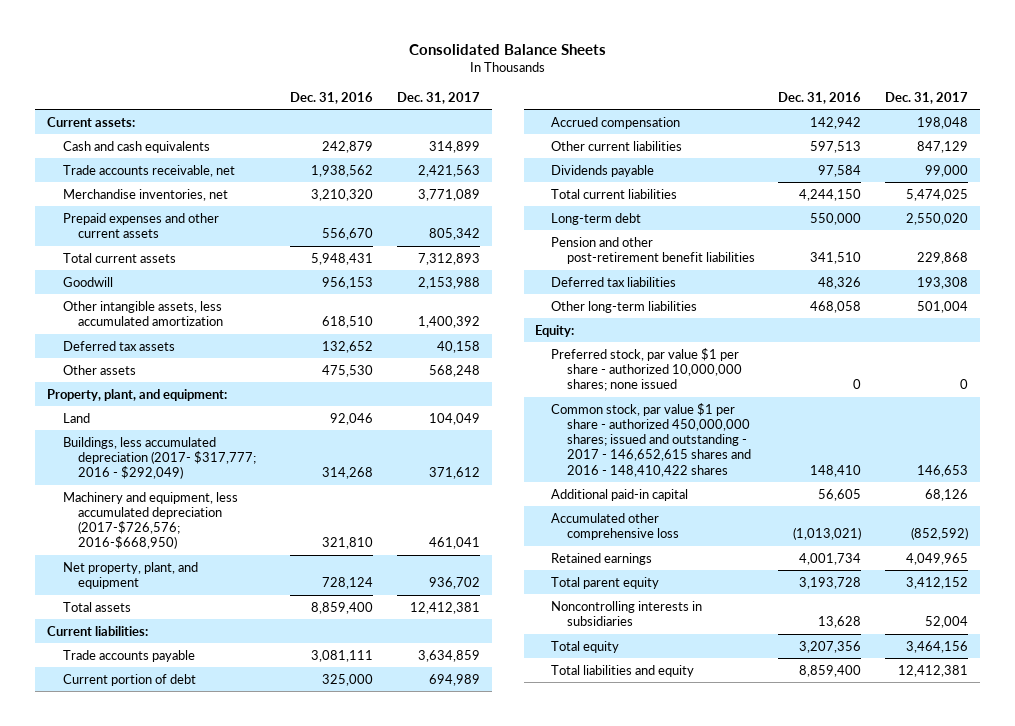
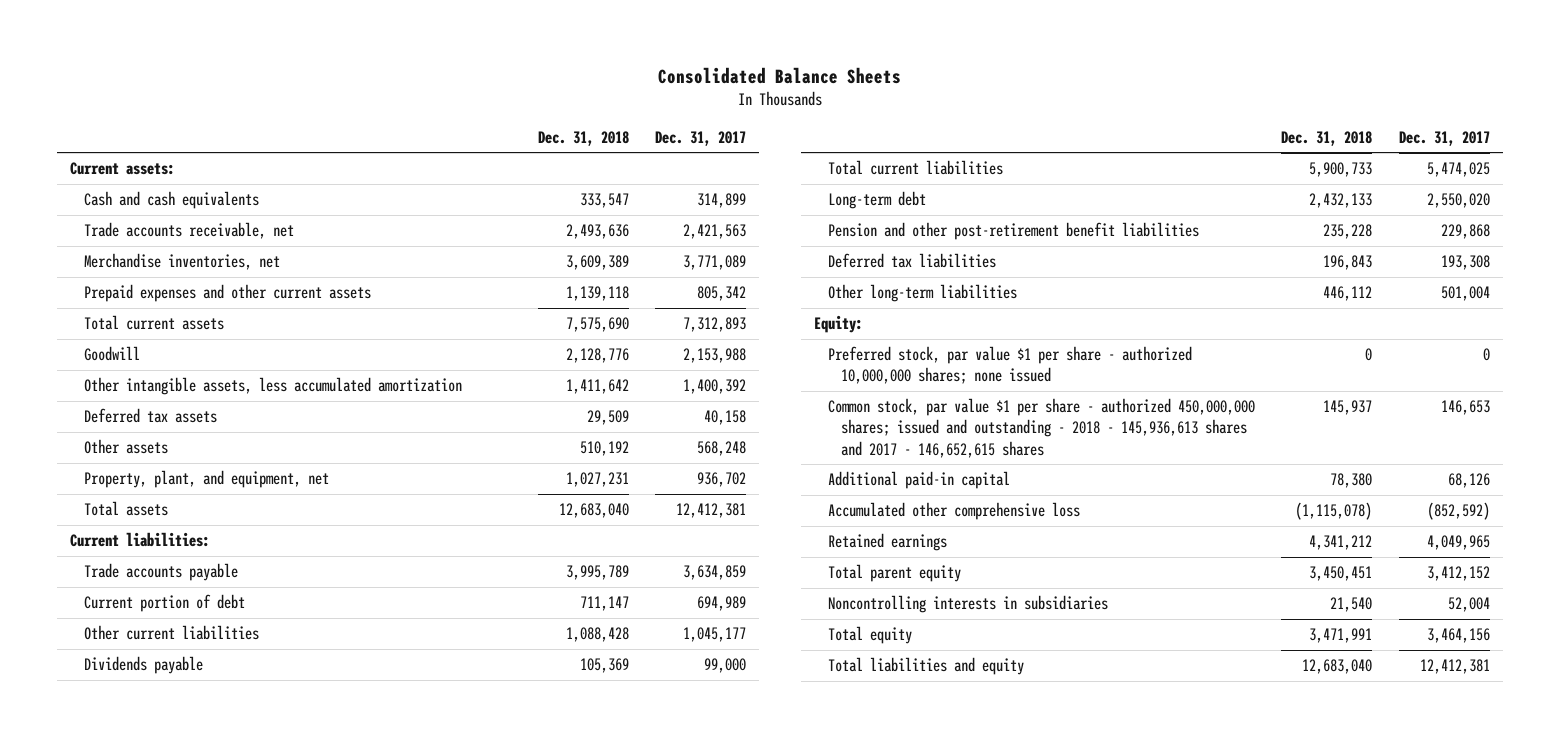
[290,91,374,104] Dec. 31, 2016 -> none
none -> [537,130,629,146] Dec. 31, 2018
[47,388,228,401] Property, plant, and equipment: -> none
[62,412,90,423] Land -> none
[62,436,257,480] Buildings, less accumulated depreciation (2017- $317,777; 2016 - $292,049) -> none
[62,491,238,550] Machinery and equipment, less accumulated depreciation (2017-$726,576; 2016-$668,950) -> none
[62,561,198,589] Net property, plant, and equipment -> [83,470,329,489] Property, plant, and equipment, net
[551,116,681,129] Accrued compensation -> none
[917,140,969,153] 847,129 -> [683,627,747,643] 1,045,177
[551,402,751,477] Common stock, par value $1 per share - authorized 450,000,000 shares; issued and outstanding - 2017 - 146,652,615 shares and 2016 - 148,410,422 shares -> [827,398,1255,458] Common stock, par value $1 per share - authorized 450,000,000 shares; issued and outstanding - 2018 - 145,936,613 shares and 2017 - 146,652,615 shares

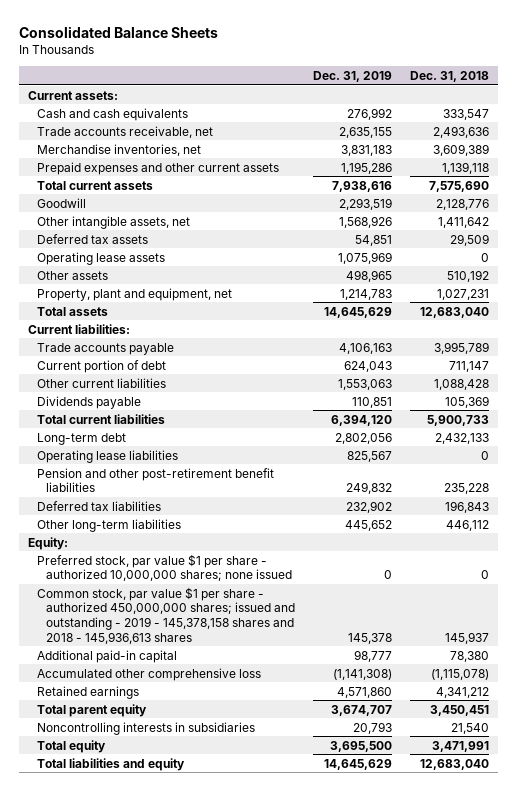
[655,130,747,146] Dec. 31, 2017 -> none
none -> [312,71,392,83] Dec. 31, 2019
[83,377,462,396] Other intangible assets, less accumulated amortization -> [36,215,190,229] Other intangible assets, net
none -> [36,251,165,265] Operating lease assets
[83,470,329,489] Property, plant, and equipment, net -> [36,287,232,301] Property, plant and equipment, net
none -> [36,449,178,463] Operating lease liabilities
[827,398,1255,458] Common stock, par value $1 per share - authorized 450,000,000 shares; issued and outstanding - 2018 - 145,936,613 shares and 2017 - 146,652,615 shares -> [36,586,295,644] Common stock, par value $1 per share - authorized 450,000,000 shares; issued and outstanding - 2019 - 145,378,158 shares and 2018 - 145,936,613 shares

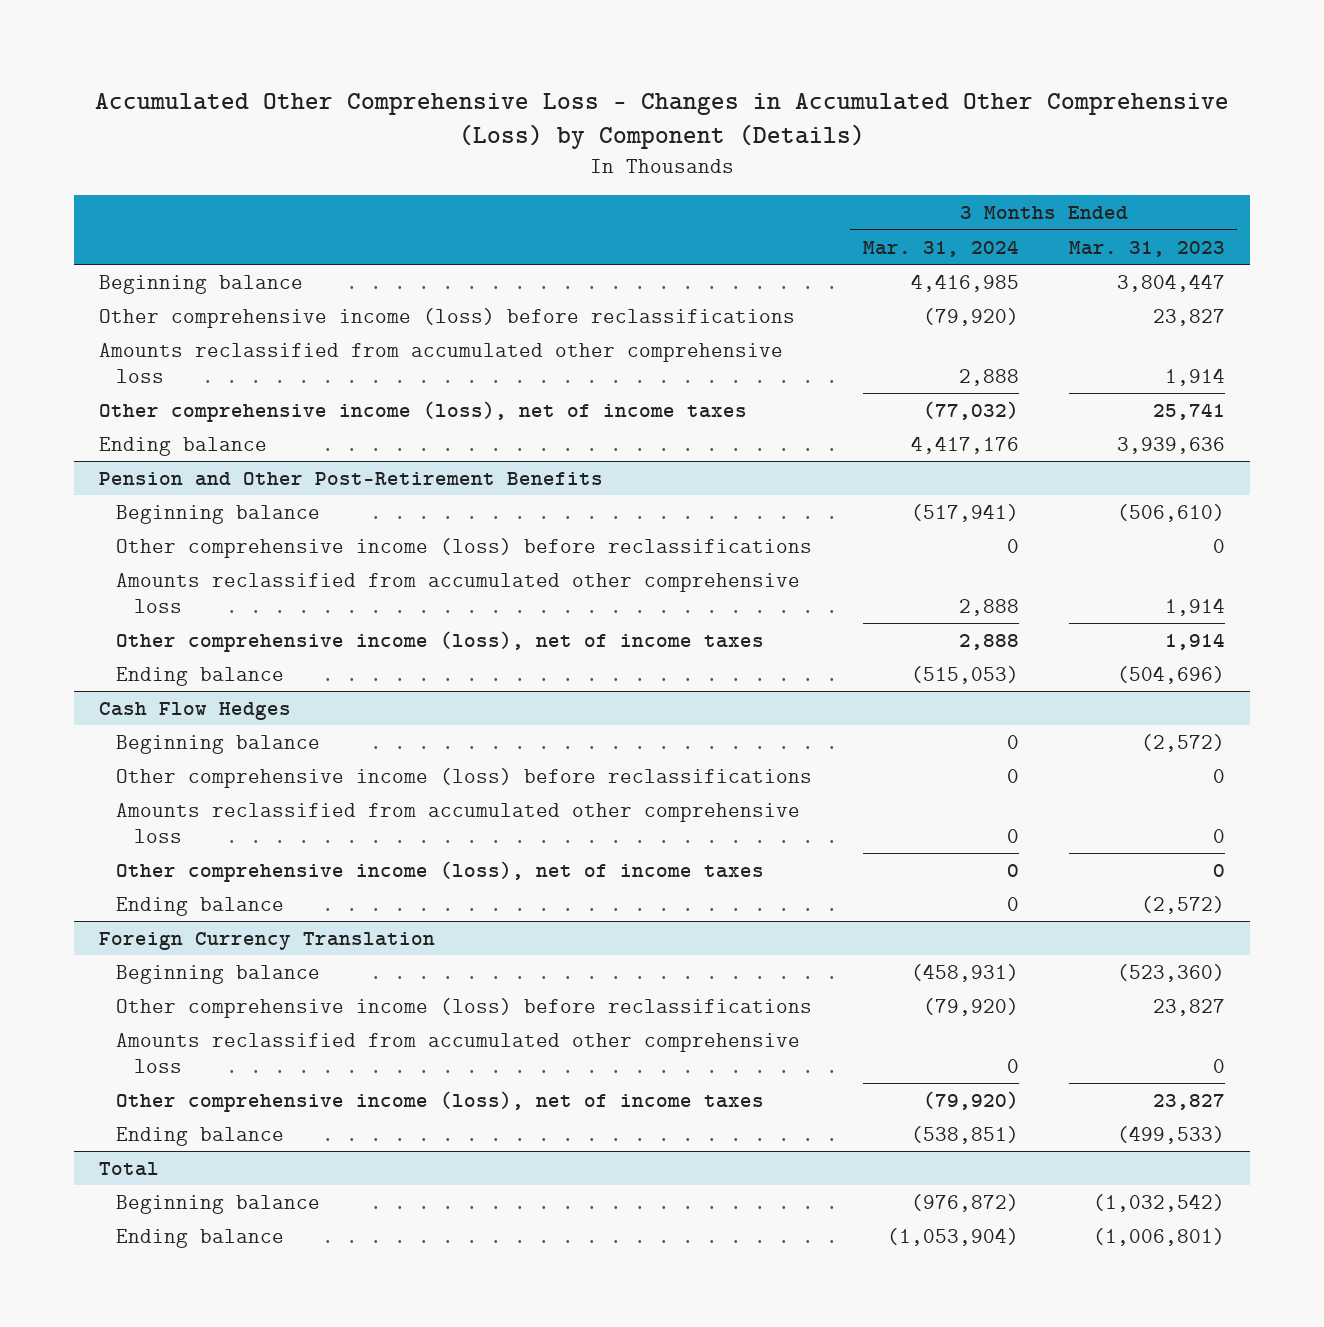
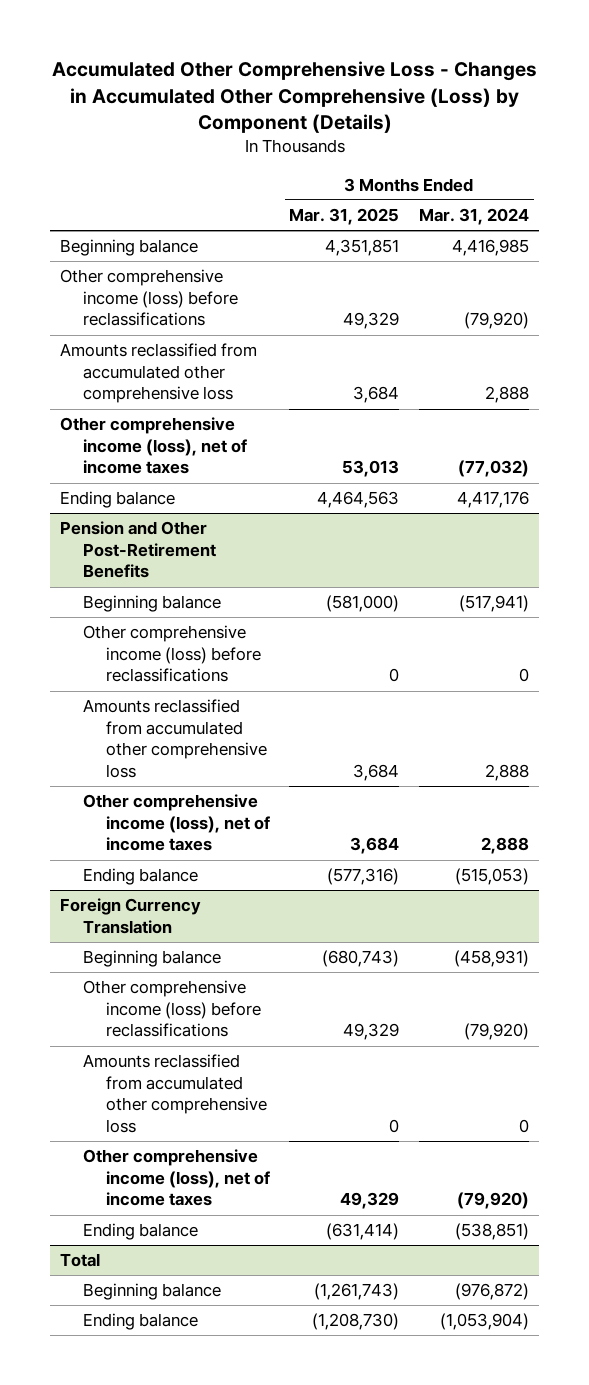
[1068,240,1225,257] Mar. 31, 2023 -> none
none -> [289,208,400,226] Mar. 31, 2025
[99,701,292,720] Cash Flow Hedges -> none
[116,734,321,754] Beginning balance -> none
[116,767,813,788] Other comprehensive income (loss) before reclassifications -> none
[116,802,801,843] Amounts reclassified from accumulated other comprehensive loss -> none
[116,860,765,882] Other comprehensive income (loss), net of income taxes -> none
[116,896,285,916] Ending balance -> none

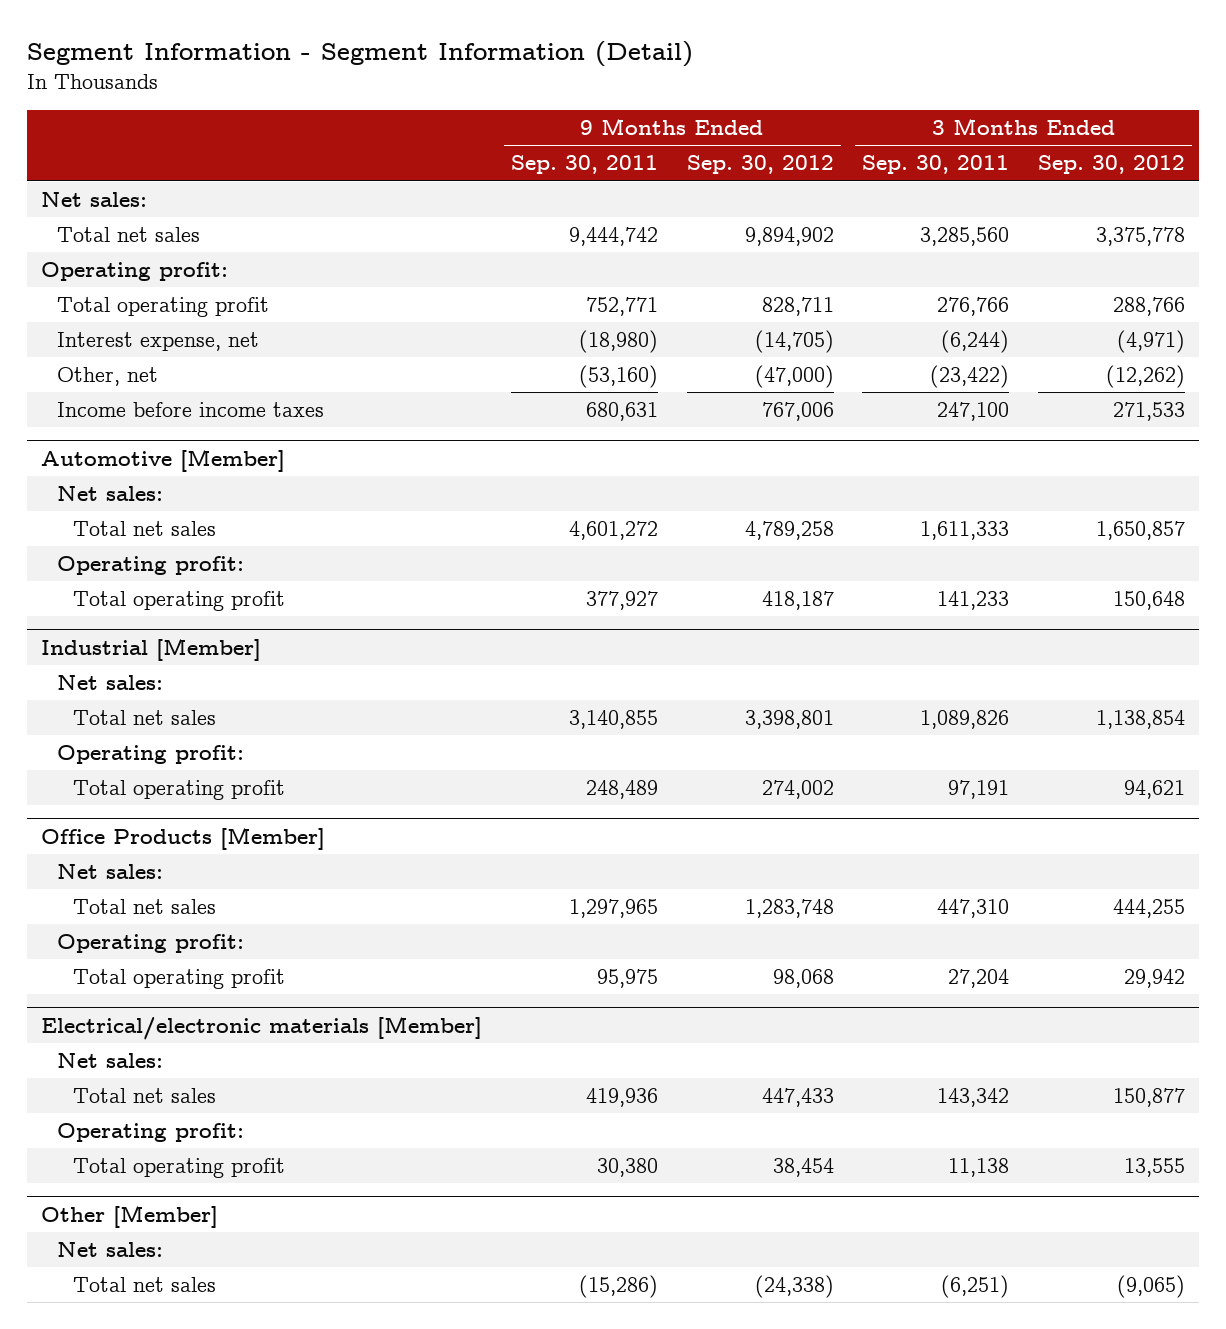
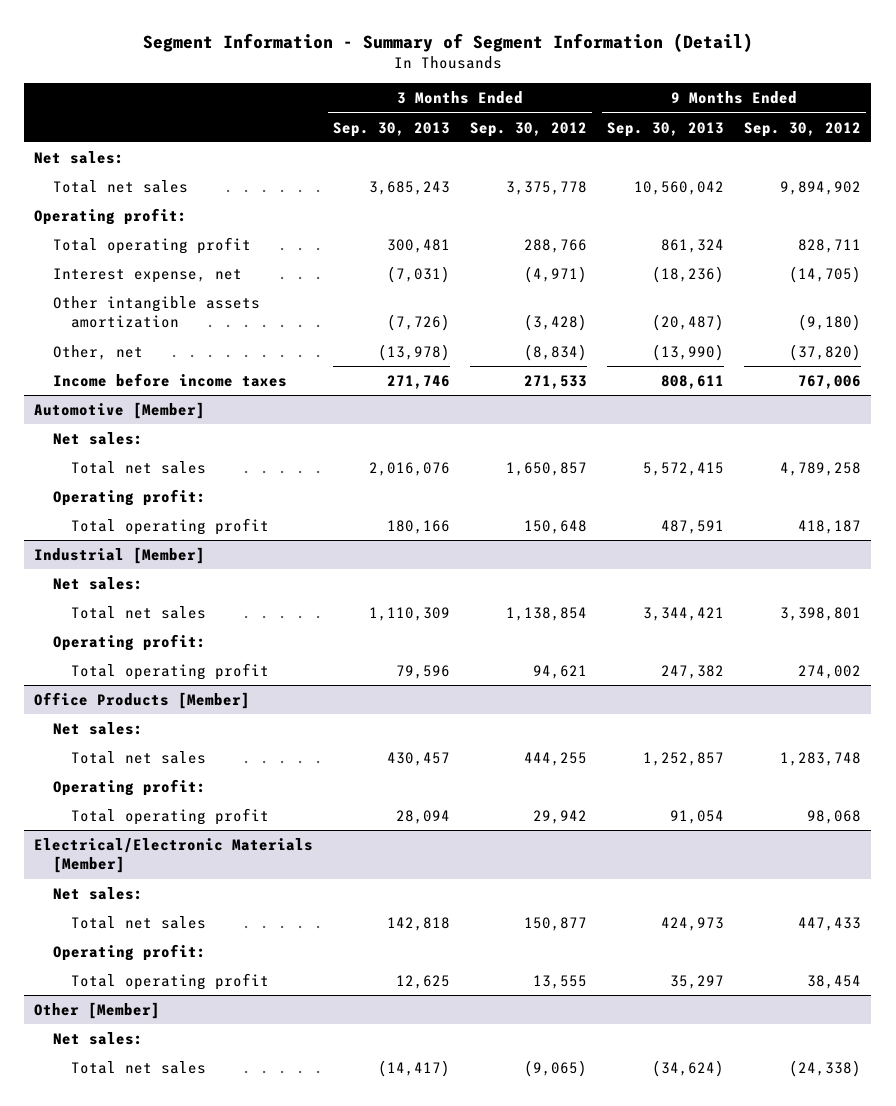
[26,40,693,67] Segment Information - Segment Information (Detail) -> [142,32,753,52] Segment Information - Summary of Segment Information (Detail)
[510,155,658,175] Sep. 30, 2011 -> none
[862,155,1010,175] Sep. 30, 2011 -> none
none -> [333,121,451,137] Sep. 30, 2013
none -> [607,121,725,137] Sep. 30, 2013
none -> [52,295,260,329] Other intangible assets amortization
[754,364,834,388] (47,000) -> [789,343,862,361] (37,820)
[1106,364,1186,388] (12,262) -> [524,343,588,361] (8,834)
[41,1015,483,1040] Electrical/electronic materials [Member] -> [34,837,314,874] Electrical/Electronic Materials [Member]

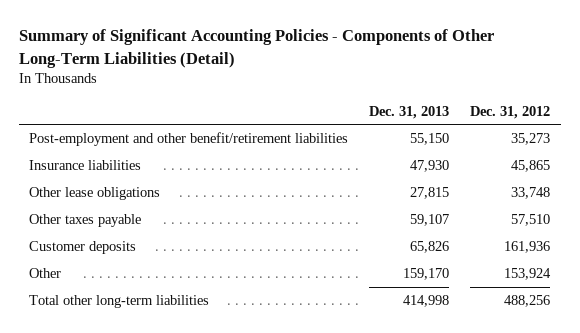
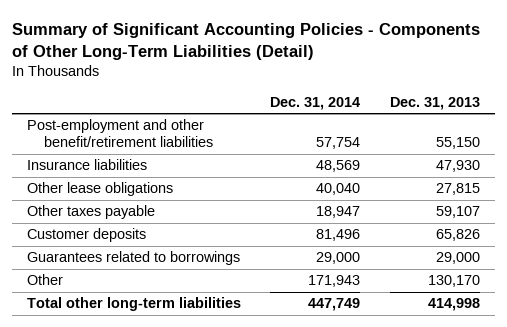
[470,105,551,119] Dec. 31, 2012 -> none
none -> [270,97,361,111] Dec. 31, 2014
none -> [26,251,240,266] Guarantees related to borrowings
[403,268,450,281] 159,170 -> [427,275,480,288] 130,170

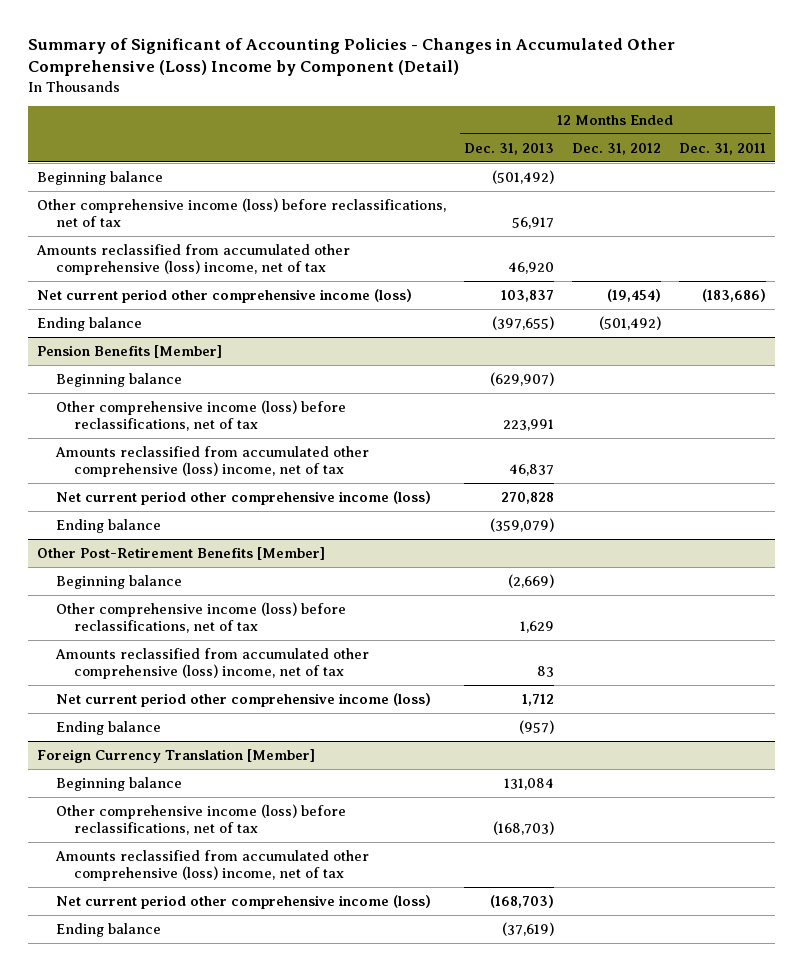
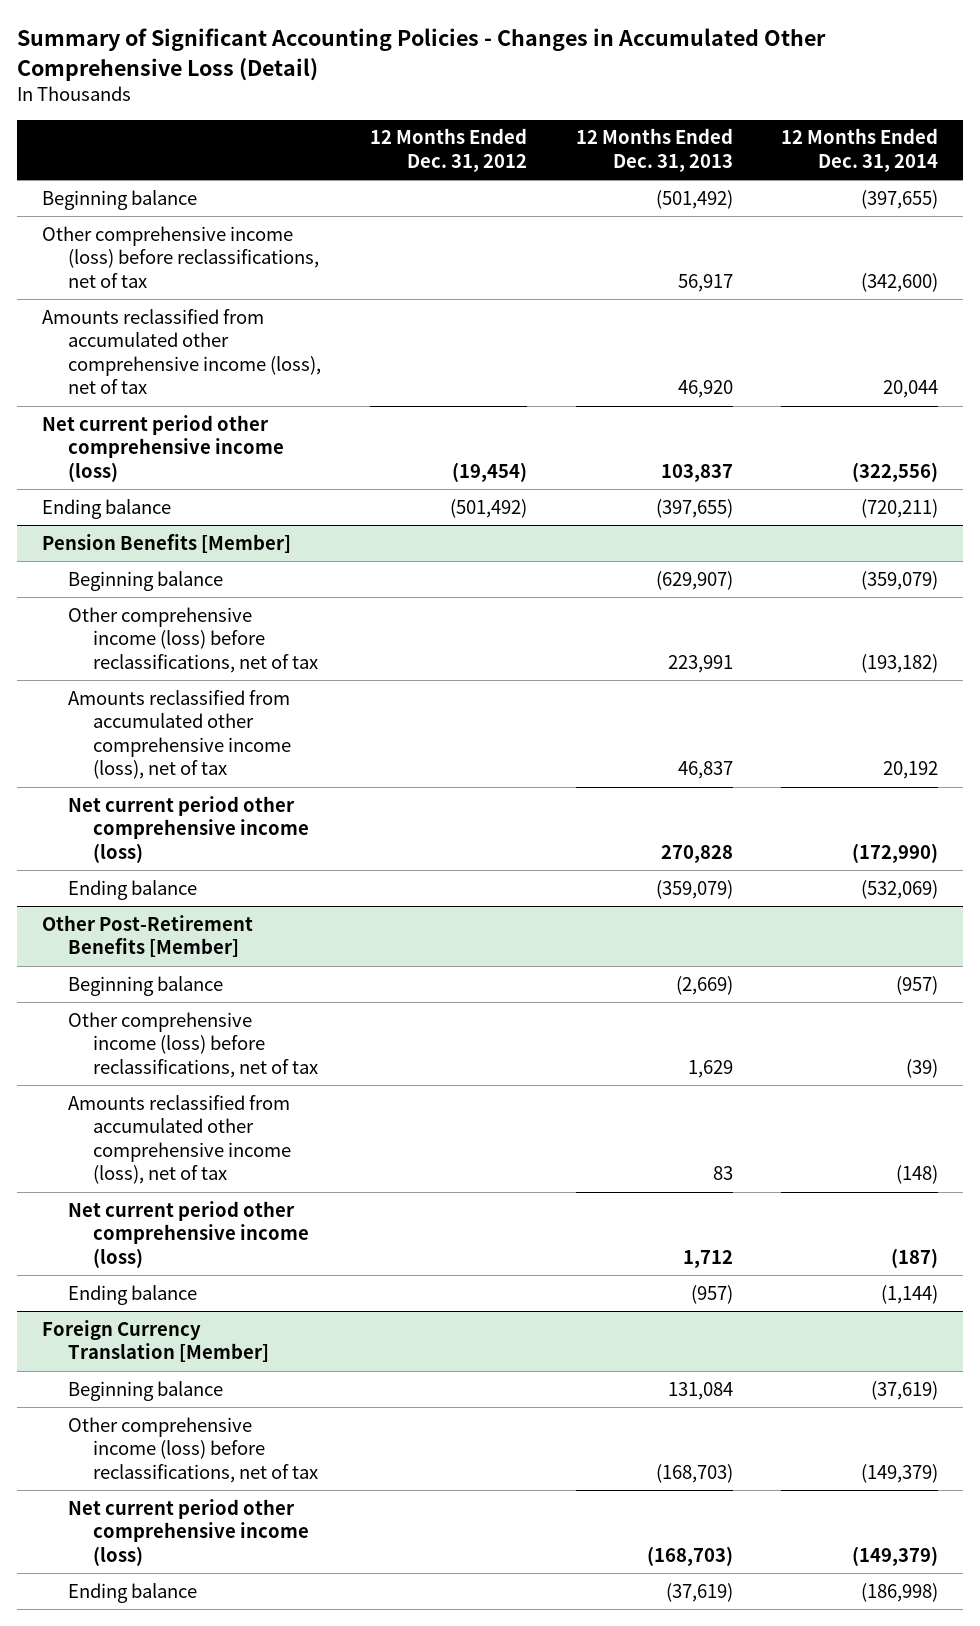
[28,38,676,77] Summary of Significant of Accounting Policies - Changes in Accumulated Other Comprehensive (Loss) Income by Component (Detail) -> [17,28,827,81] Summary of Significant Accounting Policies - Changes in Accumulated Other Comprehensive Loss (Detail)
[679,142,767,155] Dec. 31, 2011 -> none
none -> [781,128,939,172] 12 Months Ended Dec. 31, 2014
[36,243,351,276] Amounts reclassified from accumulated other comprehensive (loss) income, net of tax -> [41,308,321,395] Amounts reclassified from accumulated other comprehensive income (loss), net of tax
[54,445,369,478] Amounts reclassified from accumulated other comprehensive (loss) income, net of tax -> [67,689,292,780] Amounts reclassified from accumulated other comprehensive income (loss), net of tax
[54,647,369,680] Amounts reclassified from accumulated other comprehensive (loss) income, net of tax -> [67,1094,292,1185] Amounts reclassified from accumulated other comprehensive income (loss), net of tax
[54,849,369,882] Amounts reclassified from accumulated other comprehensive (loss) income, net of tax -> none

